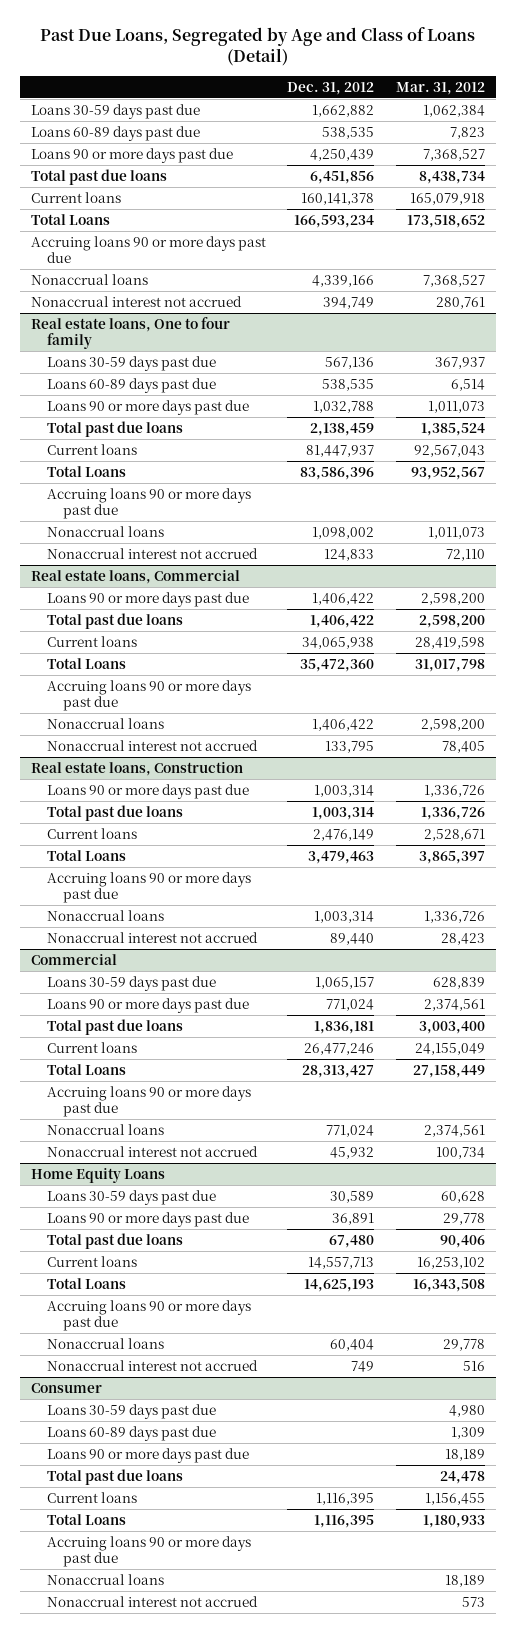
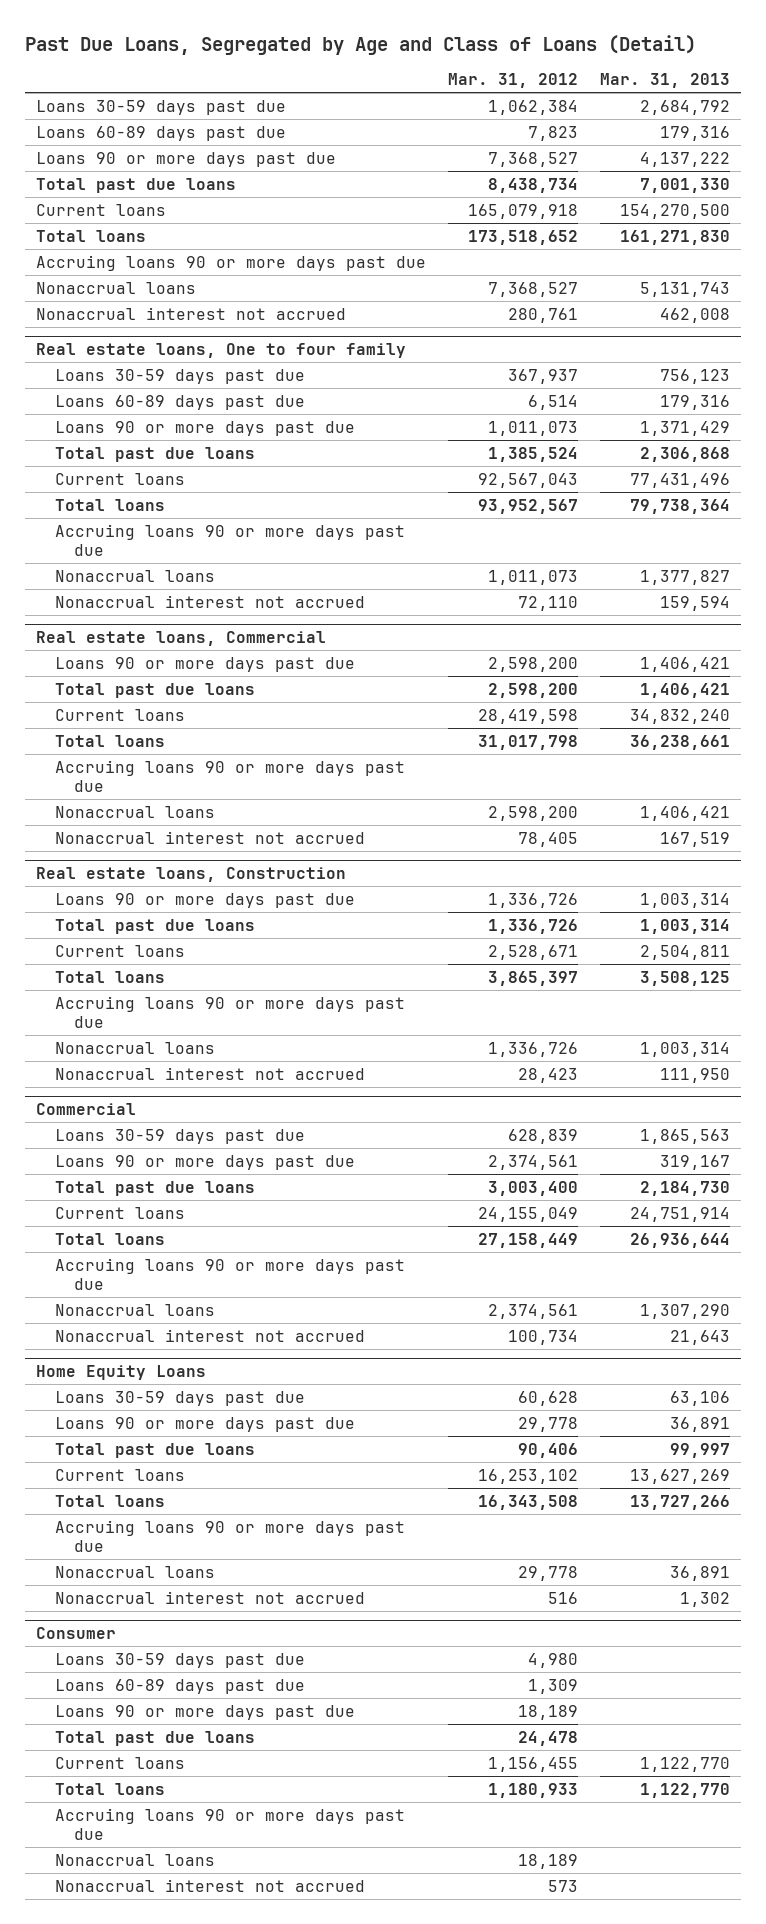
[287,81,375,95] Dec. 31, 2012 -> none
none -> [599,73,730,89] Mar. 31, 2013
[30,213,110,225] Total Loans -> [36,229,147,242] Total loans
[46,465,126,477] Total Loans -> [55,498,166,511] Total loans
[46,657,126,669] Total Loans -> [55,734,166,747] Total loans
[46,849,126,861] Total Loans -> [55,970,166,983] Total loans
[46,1063,126,1075] Total Loans -> [55,1232,166,1245] Total loans
[46,1277,126,1289] Total Loans -> [55,1494,166,1507] Total loans
[46,1513,126,1525] Total Loans -> [55,1782,166,1795] Total loans

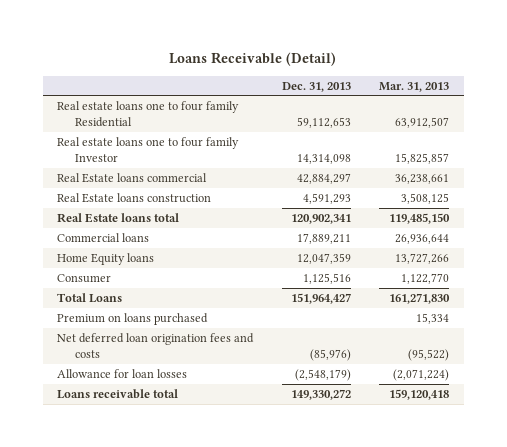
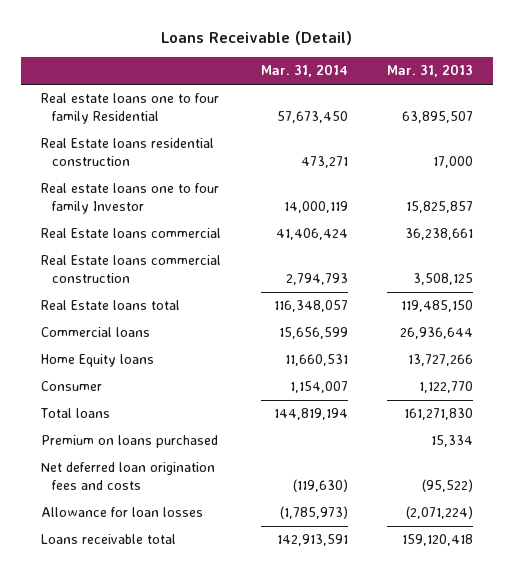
[281,81,351,92] Dec. 31, 2013 -> none
none -> [260,64,348,78] Mar. 31, 2014
[395,116,450,128] 63,912,507 -> [401,111,473,124] 63,895,507
none -> [41,138,215,167] Real Estate loans residential construction
[57,192,212,203] Real Estate loans construction -> [41,255,222,284] Real Estate loans commercial construction
[57,292,123,303] Total Loans -> [40,408,111,419] Total loans

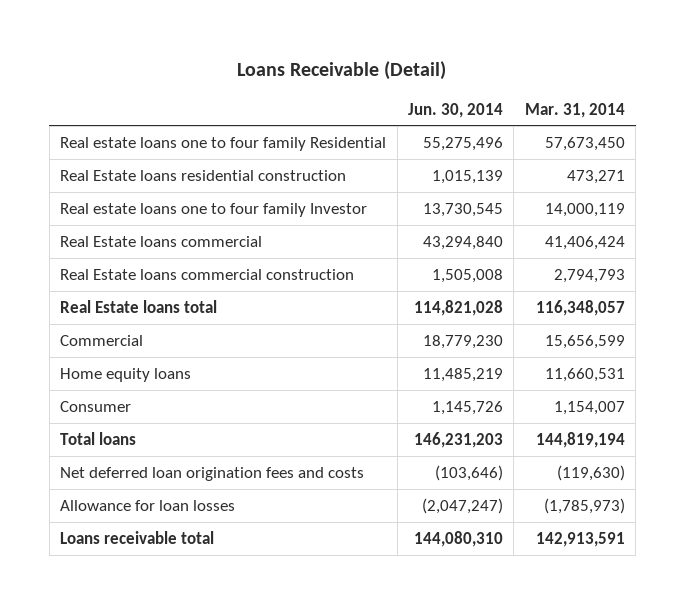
[386,64,473,78] Mar. 31, 2013 -> none
none -> [407,102,503,118] Jun. 30, 2014
[41,327,151,338] Commercial loans -> [60,334,144,346] Commercial
[41,354,155,368] Home Equity loans -> [60,367,192,382] Home equity loans
[41,435,219,449] Premium on loans purchased -> none

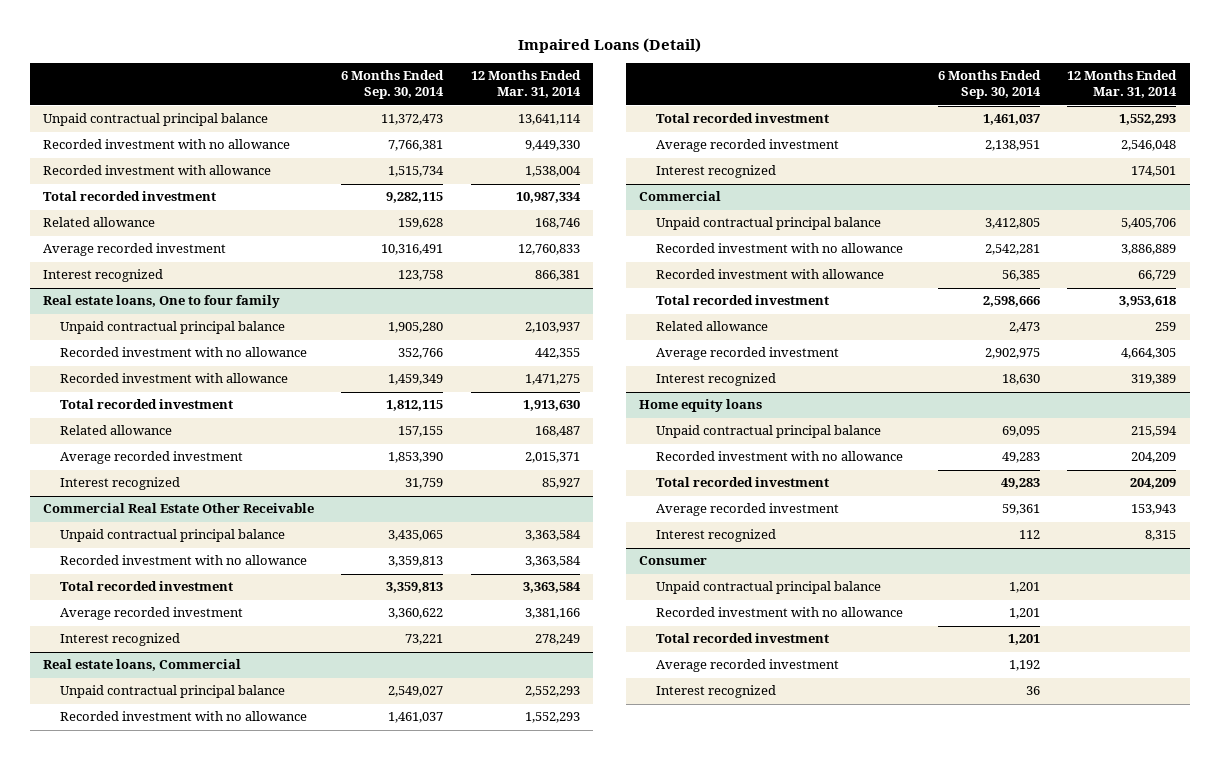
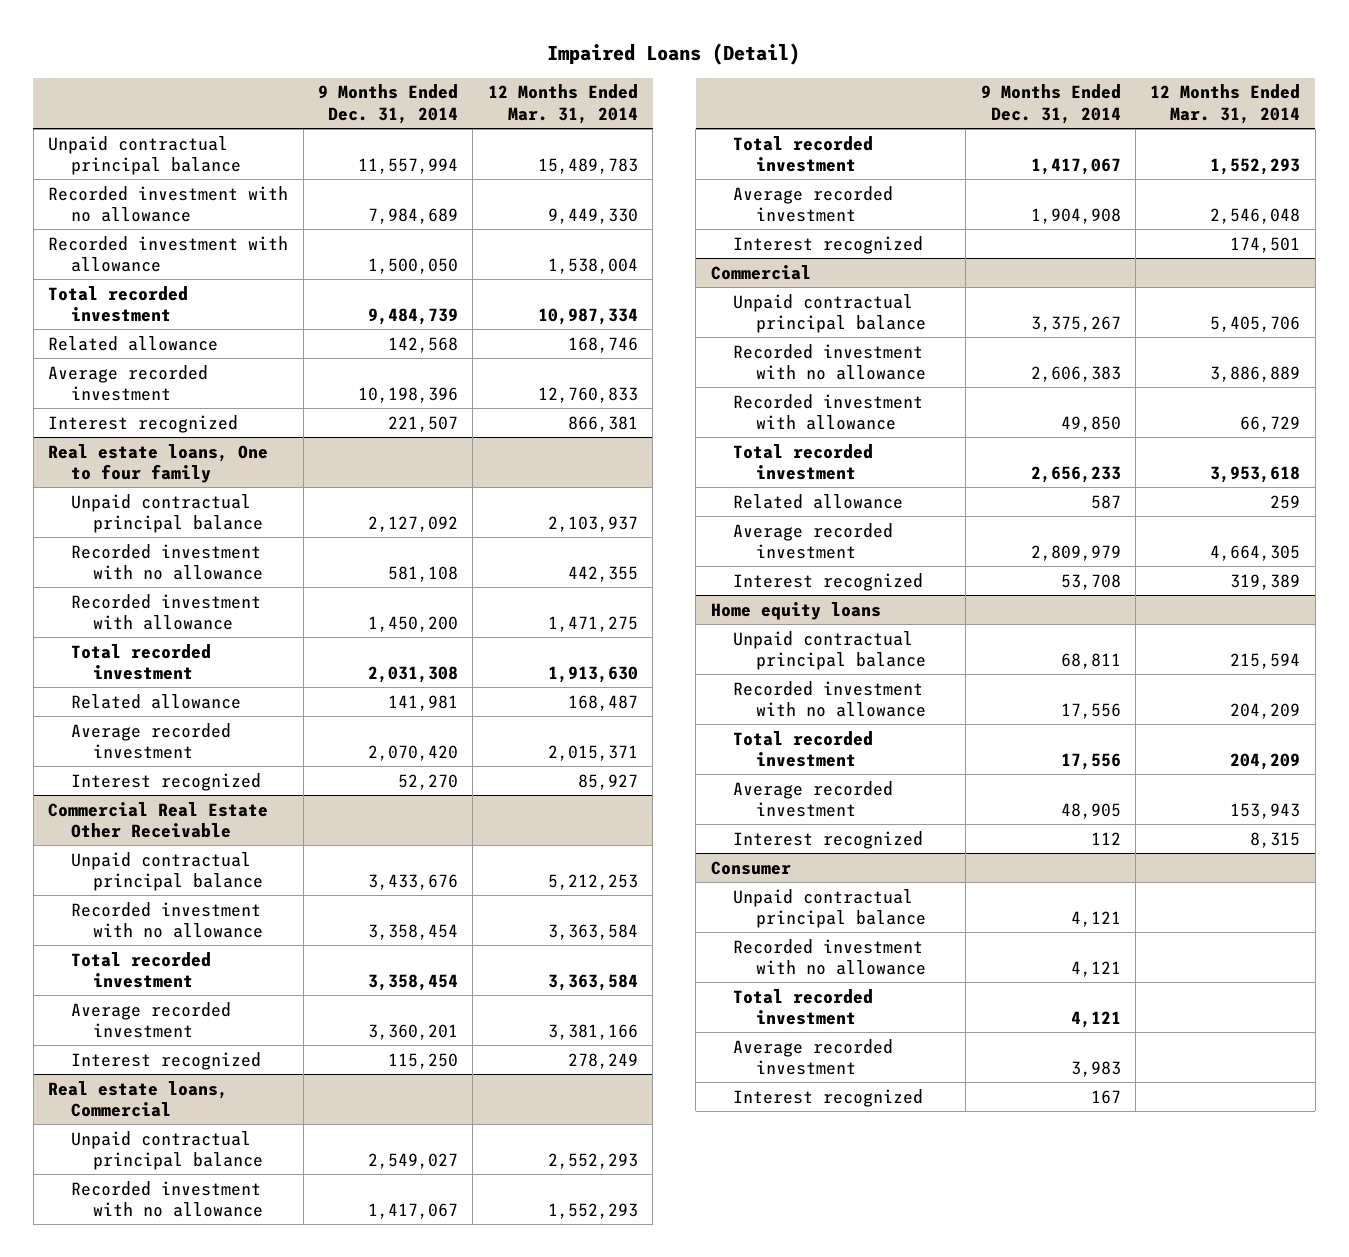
[341,70,445,100] 6 Months Ended Sep. 30, 2014 -> none
none -> [318,84,459,124] 9 Months Ended Dec. 31, 2014
[517,114,581,126] 13,641,114 -> [537,157,638,174] 15,489,783
[524,530,581,542] 3,363,584 -> [547,873,638,890] 5,212,253

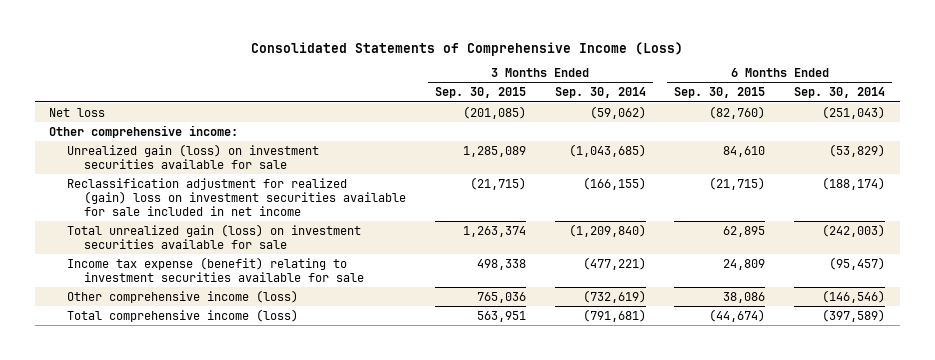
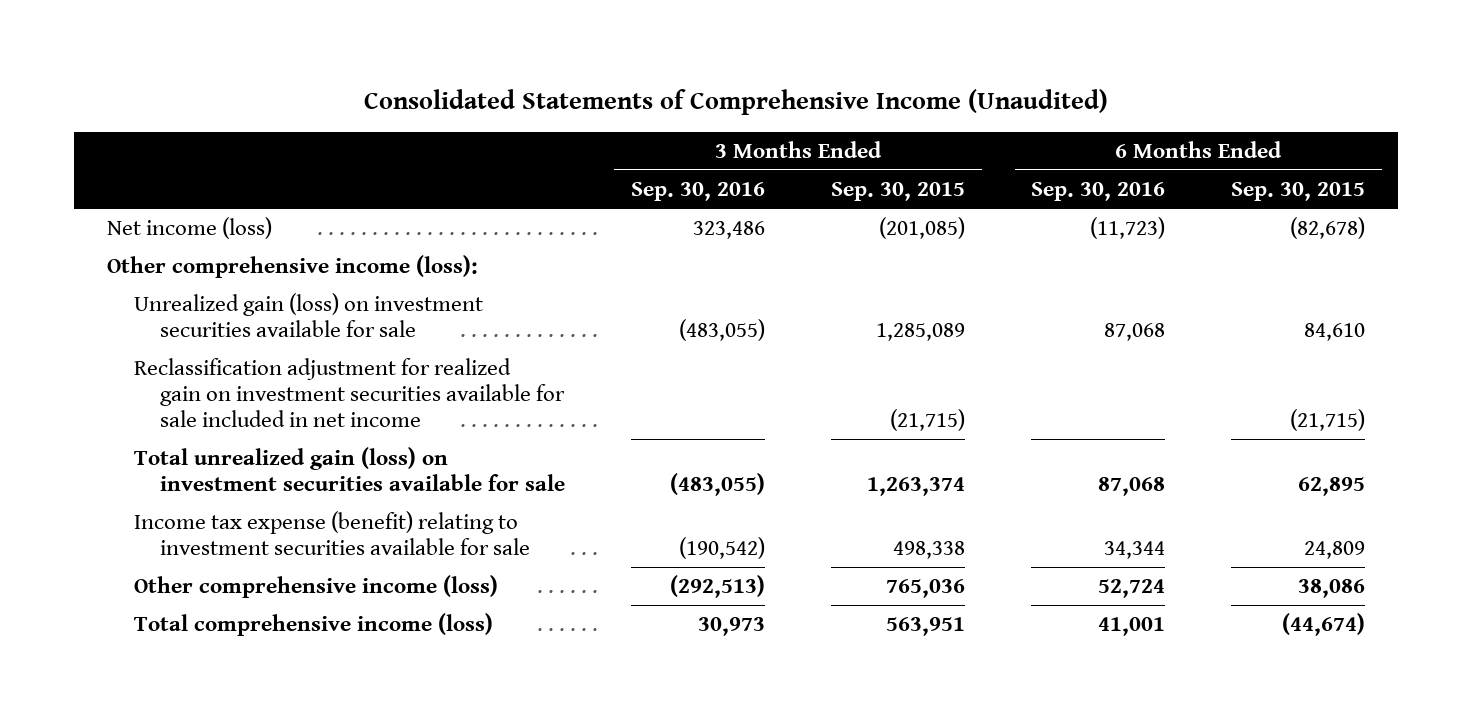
[251,41,684,56] Consolidated Statements of Comprehensive Income (Loss) -> [364,89,1109,116] Consolidated Statements of Comprehensive Income (Unaudited)
[554,87,646,99] Sep. 30, 2014 -> none
[794,87,886,99] Sep. 30, 2014 -> none
none -> [630,182,765,202] Sep. 30, 2016
none -> [1031,182,1166,202] Sep. 30, 2016
[49,107,106,117] Net loss -> [107,217,273,240] Net income (loss)
[709,105,766,119] (82,760) -> [1290,217,1366,240] (82,678)
[49,124,239,138] Other comprehensive income: -> [107,255,479,279] Other comprehensive income (loss):
[66,177,407,216] Reclassification adjustment for realized (gain) loss on investment securities available for sale included in net income -> [133,358,565,428] Reclassification adjustment for realized gain on investment securities available for sale included in net income

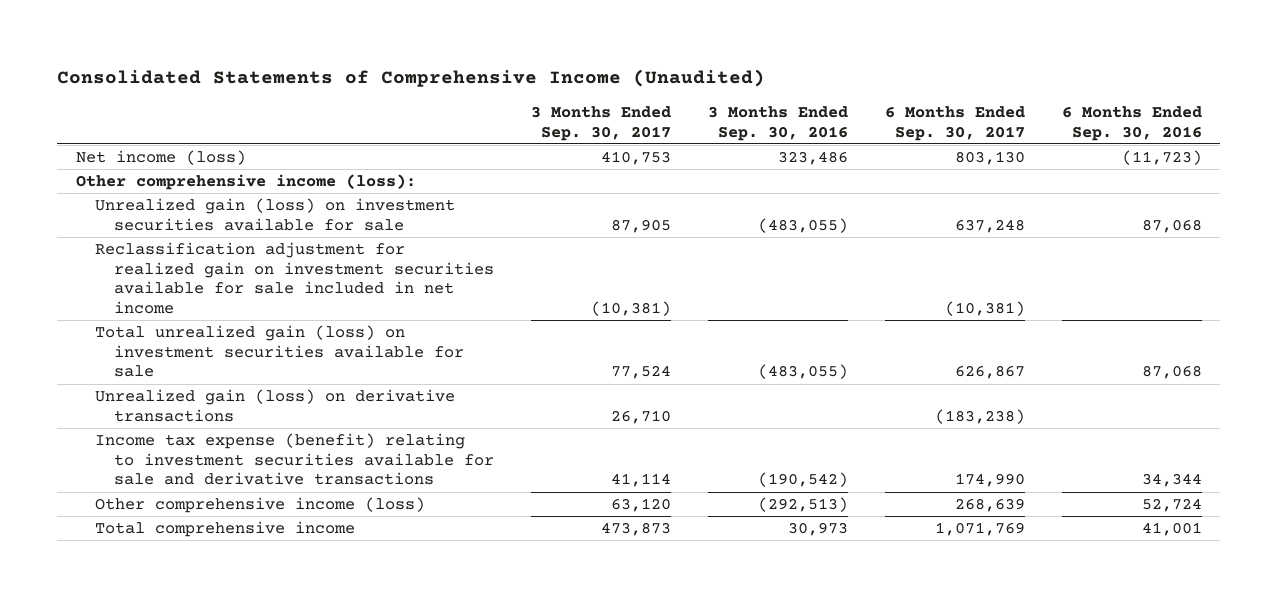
[831,182,966,202] Sep. 30, 2015 -> none
[1231,182,1366,202] Sep. 30, 2015 -> none
none -> [531,105,672,141] 3 Months Ended Sep. 30, 2017
none -> [884,105,1025,141] 6 Months Ended Sep. 30, 2017
none -> [94,389,455,422] Unrealized gain (loss) on derivative transactions
[133,511,530,556] Income tax expense (benefit) relating to investment securities available for sale -> [94,433,495,486] Income tax expense (benefit) relating to investment securities available for sale and derivative transactions
[133,613,493,637] Total comprehensive income (loss) -> [94,521,355,538] Total comprehensive income

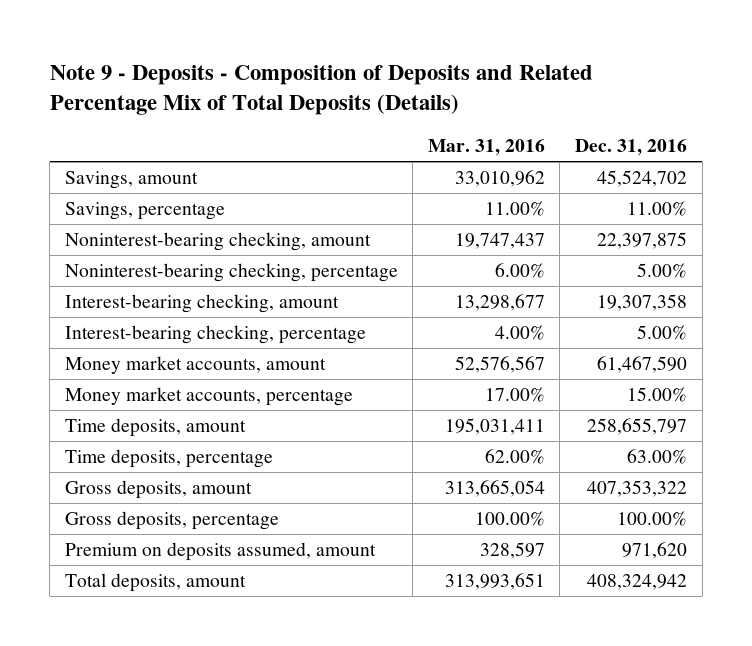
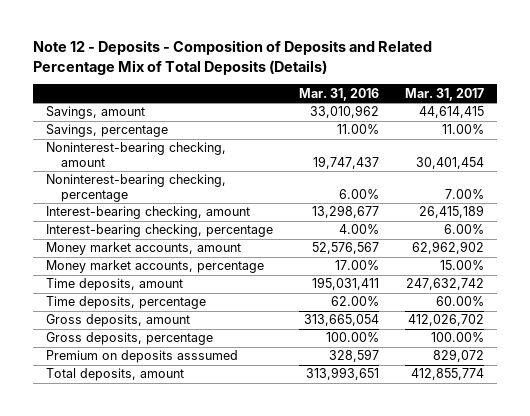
[49,65,593,116] Note 9 - Deposits - Composition of Deposits and Related Percentage Mix of Total Deposits (Details) -> [32,40,432,75] Note 12 - Deposits - Composition of Deposits and Related Percentage Mix of Total Deposits (Details)
[574,139,687,157] Dec. 31, 2016 -> none
none -> [404,87,484,101] Mar. 31, 2017
[64,542,376,562] Premium on deposits assumed, amount -> [45,350,238,364] Premium on deposits asssumed

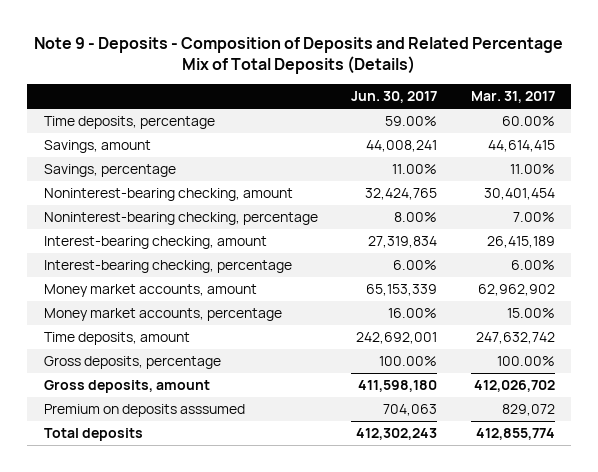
[32,40,432,75] Note 12 - Deposits - Composition of Deposits and Related Percentage Mix of Total Deposits (Details) -> [34,36,564,75] Note 9 - Deposits - Composition of Deposits and Related Percentage Mix of Total Deposits (Details)
[298,87,379,101] Mar. 31, 2016 -> none
none -> [351,91,438,104] Jun. 30, 2017
[45,296,206,310] Time deposits, percentage -> [43,116,215,130] Time deposits, percentage
[45,314,190,328] Gross deposits, amount -> [43,380,210,394] Gross deposits, amount
[45,368,184,382] Total deposits, amount -> [43,428,143,442] Total deposits

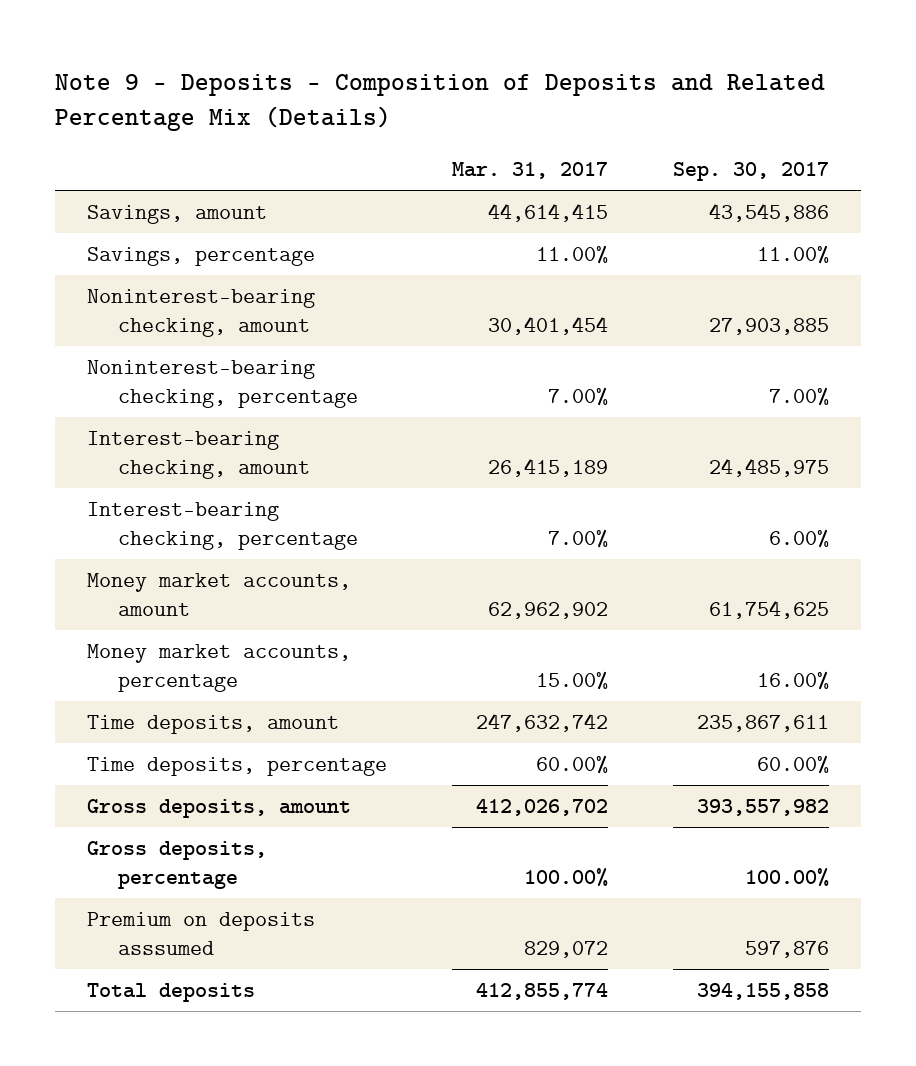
[34,36,564,75] Note 9 - Deposits - Composition of Deposits and Related Percentage Mix of Total Deposits (Details) -> [54,73,825,132] Note 9 - Deposits - Composition of Deposits and Related Percentage Mix (Details)
[351,91,438,104] Jun. 30, 2017 -> none
none -> [672,161,829,181] Sep. 30, 2017
[510,260,555,271] 6.00% -> [547,529,608,549] 7.00%
[43,116,215,130] Time deposits, percentage -> [86,757,387,777] Time deposits, percentage
[43,356,221,370] Gross deposits, percentage -> [86,841,267,890] Gross deposits, percentage

